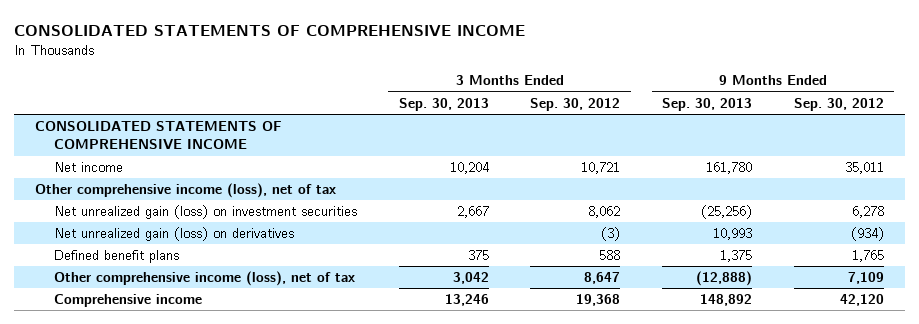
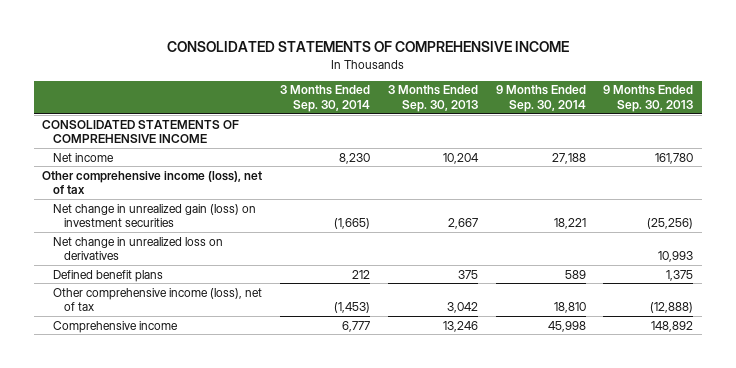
[530,97,621,111] Sep. 30, 2012 -> none
[793,97,884,111] Sep. 30, 2012 -> none
none -> [280,85,371,112] 3 Months Ended Sep. 30, 2014
none -> [495,85,586,112] 9 Months Ended Sep. 30, 2014
[53,205,357,220] Net unrealized gain (loss) on investment securities -> [53,203,257,228] Net change in unrealized gain (loss) on investment securities
[53,227,294,242] Net unrealized gain (loss) on derivatives -> [53,236,224,261] Net change in unrealized loss on derivatives

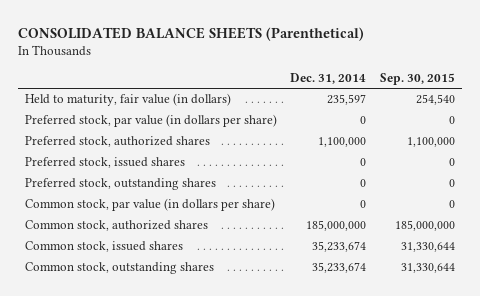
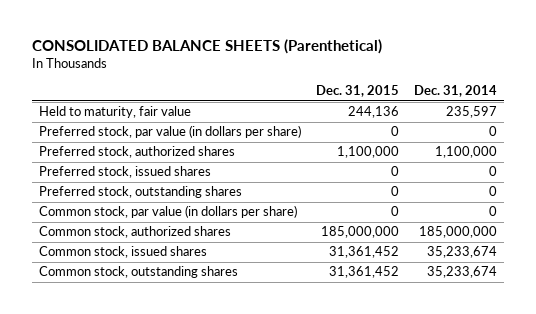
[380,73,456,86] Sep. 30, 2015 -> none
none -> [316,85,400,98] Dec. 31, 2015
[24,93,231,107] Held to maturity, fair value (in dollars) -> [39,106,192,119] Held to maturity, fair value

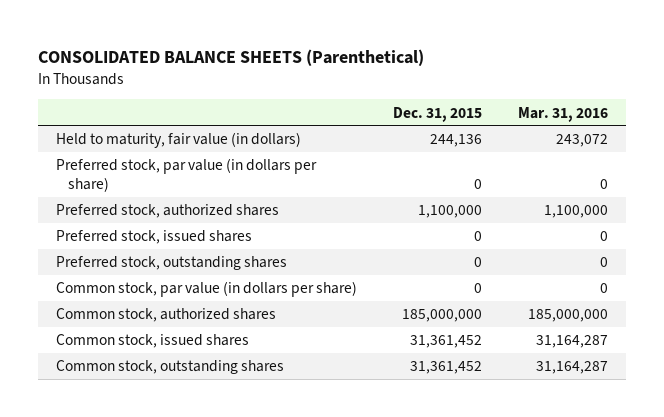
[413,85,497,98] Dec. 31, 2014 -> none
none -> [517,106,608,122] Mar. 31, 2016
[39,106,192,119] Held to maturity, fair value -> [56,132,302,149] Held to maturity, fair value (in dollars)

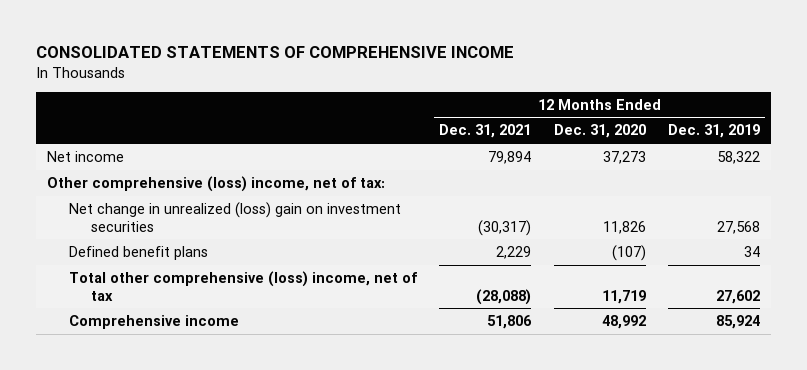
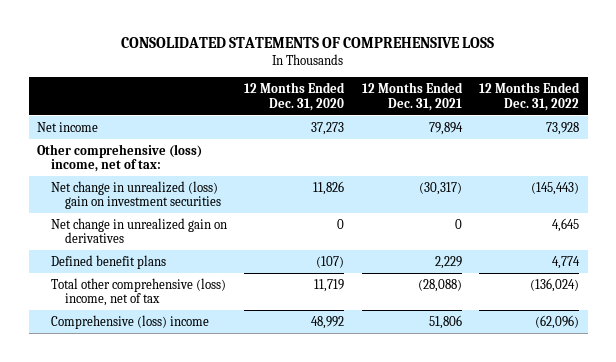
[36,46,515,59] CONSOLIDATED STATEMENTS OF COMPREHENSIVE INCOME -> [121,36,495,48] CONSOLIDATED STATEMENTS OF COMPREHENSIVE LOSS
[667,124,760,139] Dec. 31, 2019 -> none
none -> [478,82,580,111] 12 Months Ended Dec. 31, 2022
none -> [50,217,227,244] Net change in unrealized gain on derivatives
[68,314,239,329] Comprehensive income -> [50,314,209,329] Comprehensive (loss) income

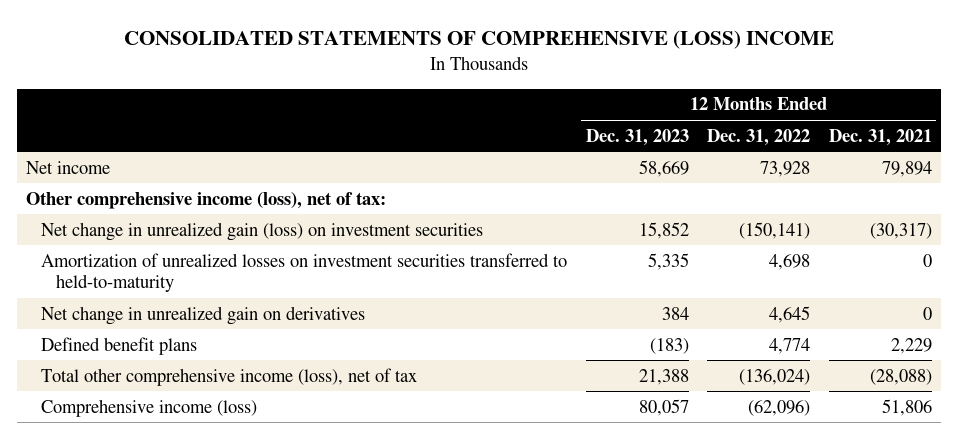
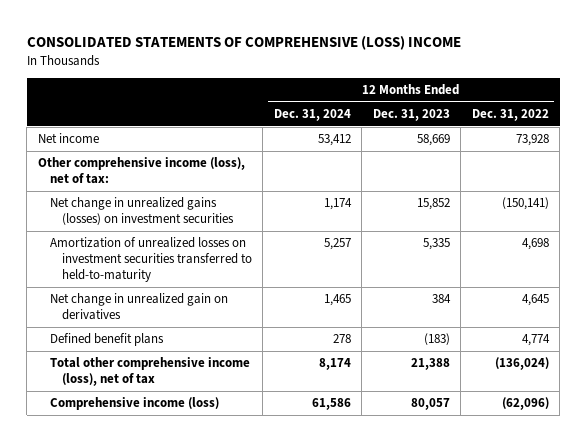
[828,128,932,146] Dec. 31, 2021 -> none
none -> [273,109,351,122] Dec. 31, 2024
[40,221,483,241] Net change in unrealized gain (loss) on investment securities -> [49,197,234,226] Net change in unrealized gains (losses) on investment securities

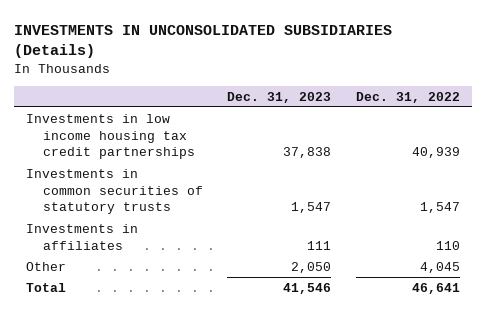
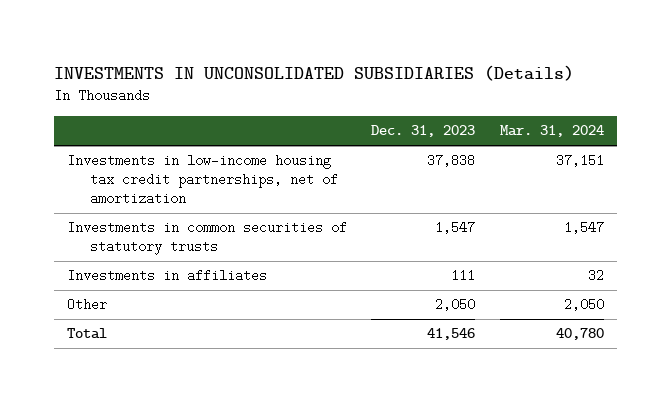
[355,91,460,103] Dec. 31, 2022 -> none
none -> [500,125,605,138] Mar. 31, 2024
[26,113,196,160] Investments in low income housing tax credit partnerships -> [66,154,338,206] Investments in low-income housing tax credit partnerships, net of amortization

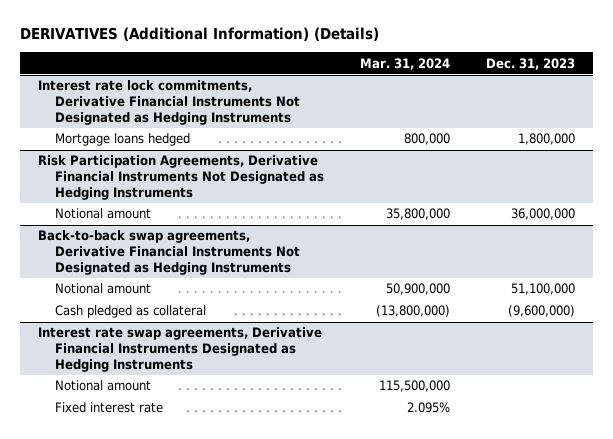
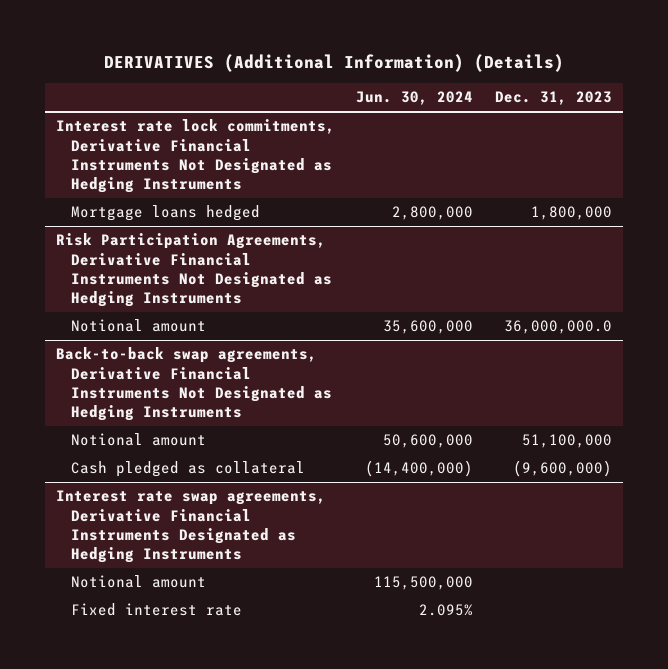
[360,57,451,70] Mar. 31, 2024 -> none
none -> [356,91,474,106] Jun. 30, 2024
[511,208,576,221] 36,000,000 -> [504,320,613,335] 36,000,000.0

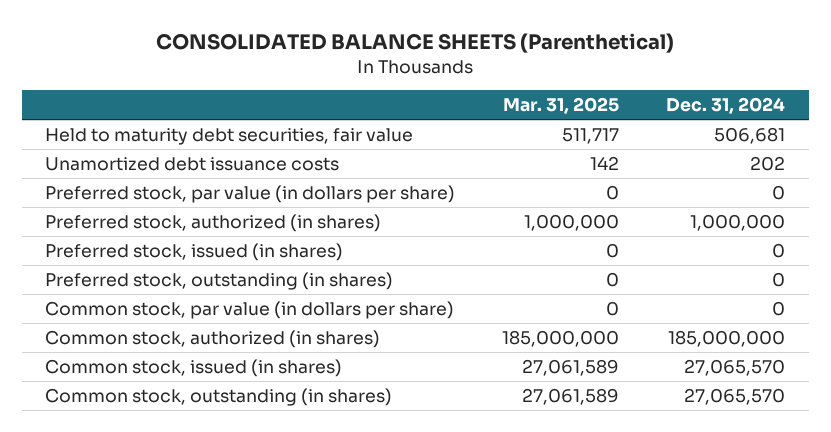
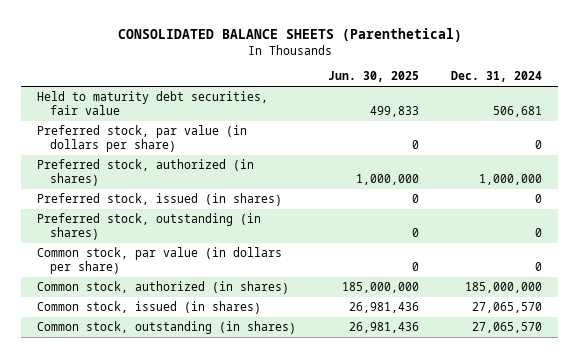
[503,96,620,114] Mar. 31, 2025 -> none
none -> [328,71,420,83] Jun. 30, 2025
[45,156,340,171] Unamortized debt issuance costs -> none

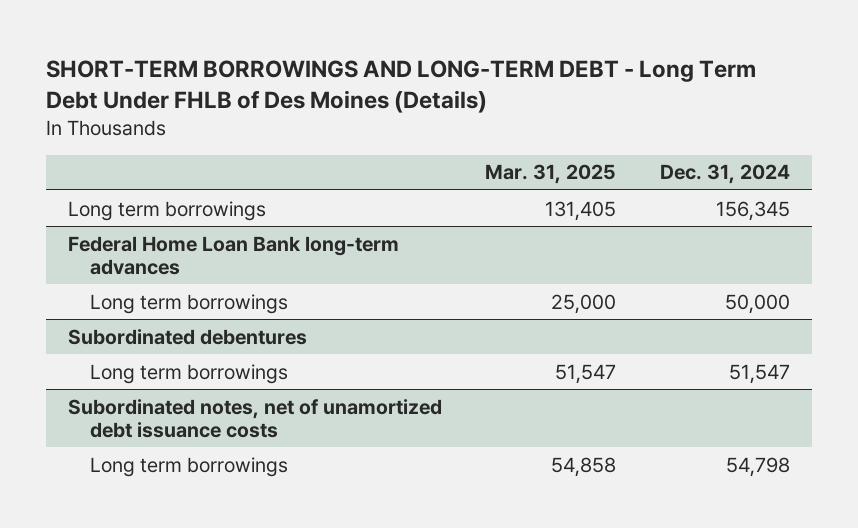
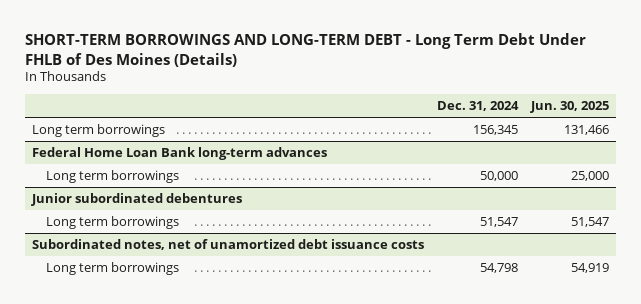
[485,164,617,185] Mar. 31, 2025 -> none
none -> [530,101,610,114] Jun. 30, 2025
[67,328,307,345] Subordinated debentures -> [31,192,243,206] Junior subordinated debentures

